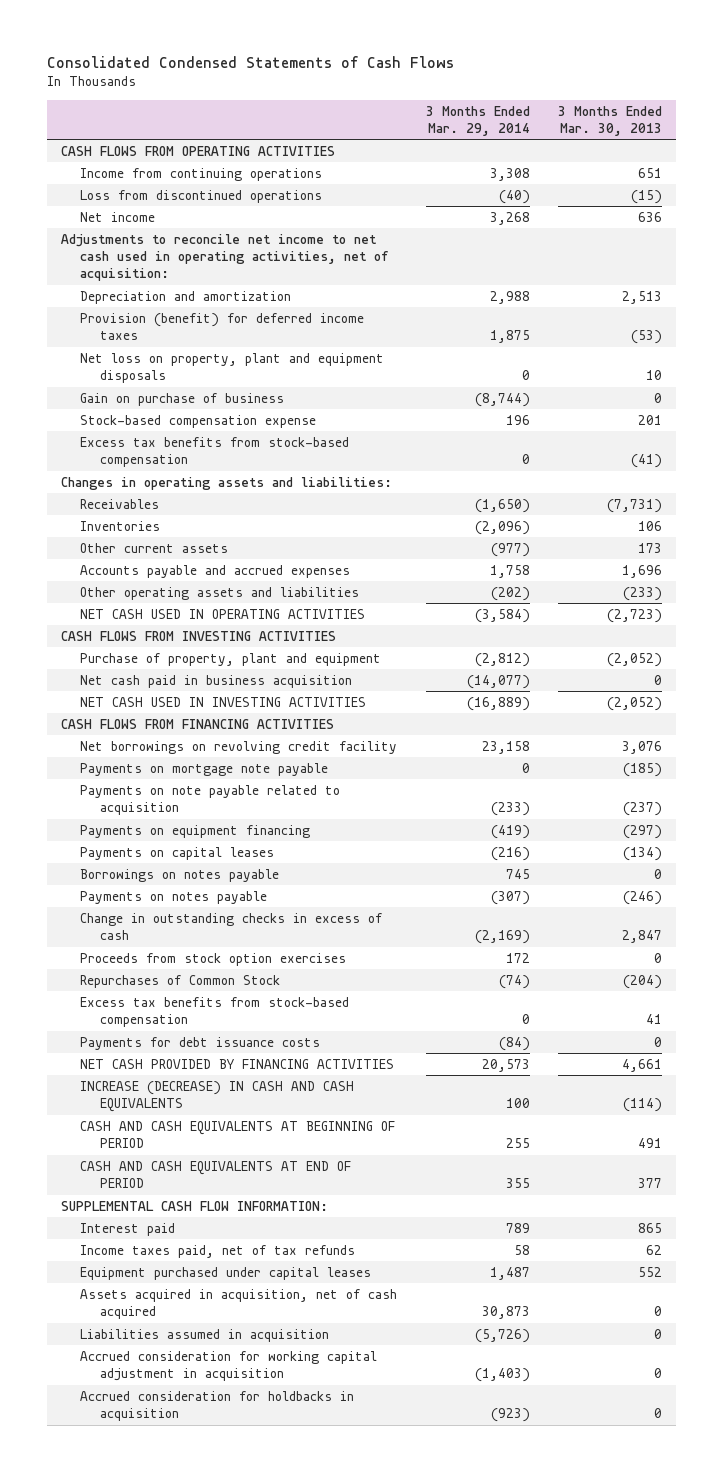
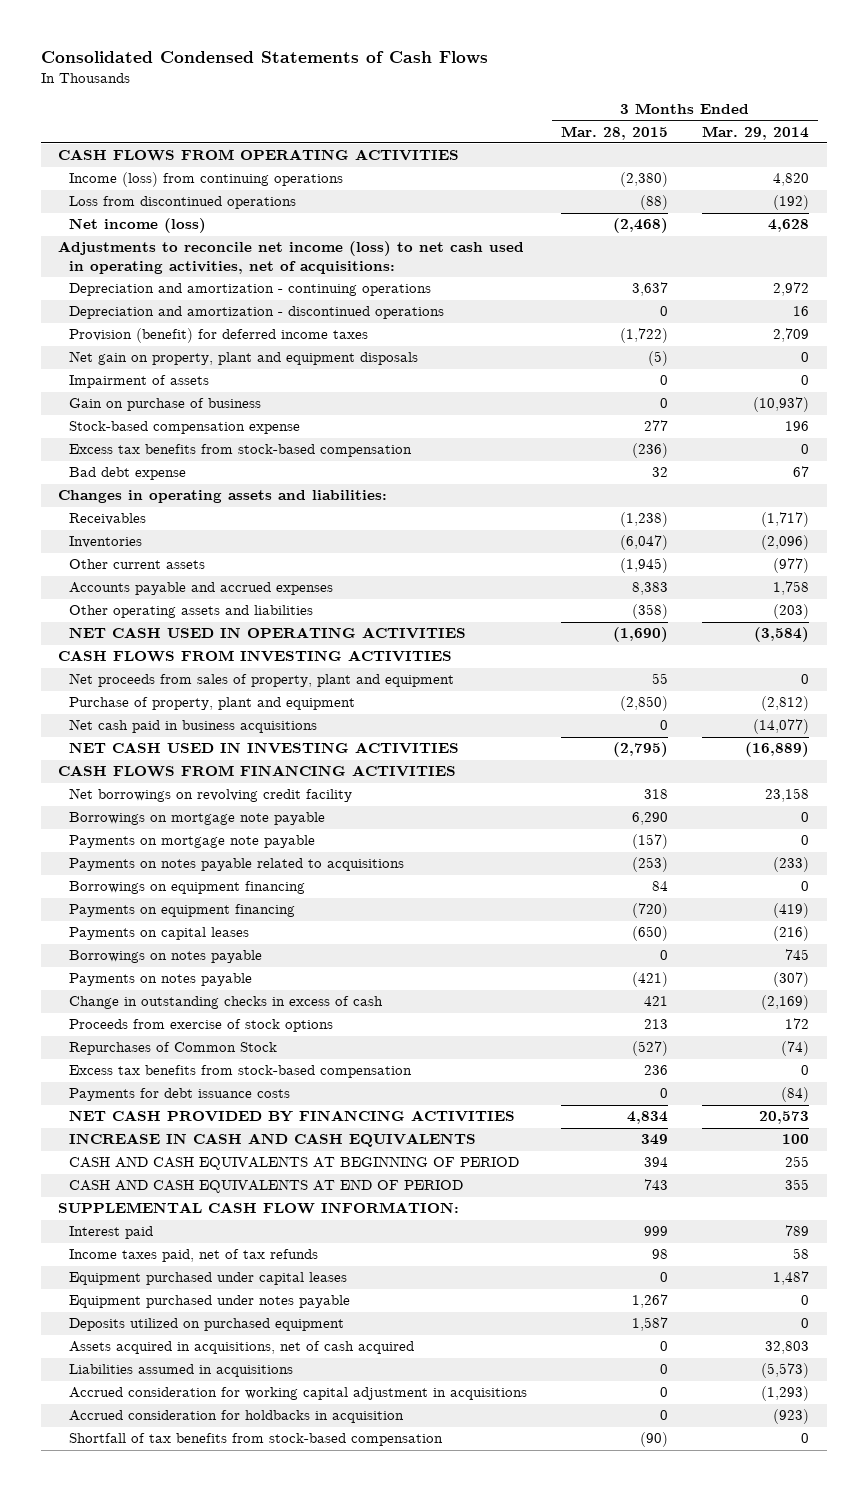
[558,105,663,136] 3 Months Ended Mar. 30, 2013 -> none
none -> [560,125,668,140] Mar. 28, 2015
[80,167,323,181] Income from continuing operations -> [68,172,343,188] Income (loss) from continuing operations
[489,167,530,181] 3,308 -> [773,173,810,187] 4,820
[498,189,530,204] (40) -> [773,195,810,211] (192)
[80,211,156,222] Net income -> [68,218,206,234] Net income (loss)
[489,211,530,225] 3,268 -> [768,219,810,233] 4,628
[61,233,389,282] Adjustments to reconcile net income to net cash used in operating activities, net of acquisition: -> [57,241,524,275] Adjustments to reconcile net income (loss) to net cash used in operating activities, net of acquisitions:
[80,290,292,304] Depreciation and amortization -> [68,283,431,297] Depreciation and amortization - continuing operations
[489,290,530,304] 2,988 -> [773,282,810,297] 2,972
none -> [68,306,444,320] Depreciation and amortization - discontinued operations
[489,329,530,343] 1,875 -> [773,328,810,343] 2,709
[80,352,385,383] Net loss on property, plant and equipment disposals -> [68,351,418,366] Net gain on property, plant and equipment disposals
none -> [68,375,209,389] Impairment of assets
[474,392,530,407] (8,744) -> [753,397,810,413] (10,937)
none -> [68,467,186,481] Bad debt expense
[474,498,530,513] (1,650) -> [761,512,810,528] (1,717)
[490,586,530,601] (202) -> [773,604,810,620] (203)
none -> [68,673,454,688] Net proceeds from sales of property, plant and equipment
[80,674,353,688] Net cash paid in business acquisition -> [68,719,317,734] Net cash paid in business acquisitions
none -> [68,812,325,826] Borrowings on mortgage note payable
[80,784,341,815] Payments on note payable related to acquisition -> [68,858,404,872] Payments on notes payable related to acquisitions
none -> [68,881,305,895] Borrowings on equipment financing
[80,952,347,966] Proceeds from stock option exercises -> [68,1019,333,1033] Proceeds from exercise of stock options
[80,1080,355,1112] INCREASE (DECREASE) IN CASH AND CASH EQUIVALENTS -> [68,1133,476,1148] INCREASE IN CASH AND CASH EQUIVALENTS
none -> [68,1295,350,1309] Equipment purchased under notes payable
none -> [68,1318,344,1332] Deposits utilized on purchased equipment
[80,1288,398,1319] Assets acquired in acquisition, net of cash acquired -> [68,1341,414,1355] Assets acquired in acquisitions, net of cash acquired
[481,1305,530,1319] 30,873 -> [765,1341,810,1355] 32,803
[80,1328,330,1342] Liabilities assumed in acquisition -> [68,1364,293,1378] Liabilities assumed in acquisitions
[474,1328,530,1343] (5,726) -> [761,1363,810,1379] (5,573)
[80,1350,378,1381] Accrued consideration for working capital adjustment in acquisition -> [68,1387,527,1401] Accrued consideration for working capital adjustment in acquisitions
[474,1367,530,1382] (1,403) -> [761,1386,810,1402] (1,293)
none -> [68,1433,443,1447] Shortfall of tax benefits from stock-based compensation

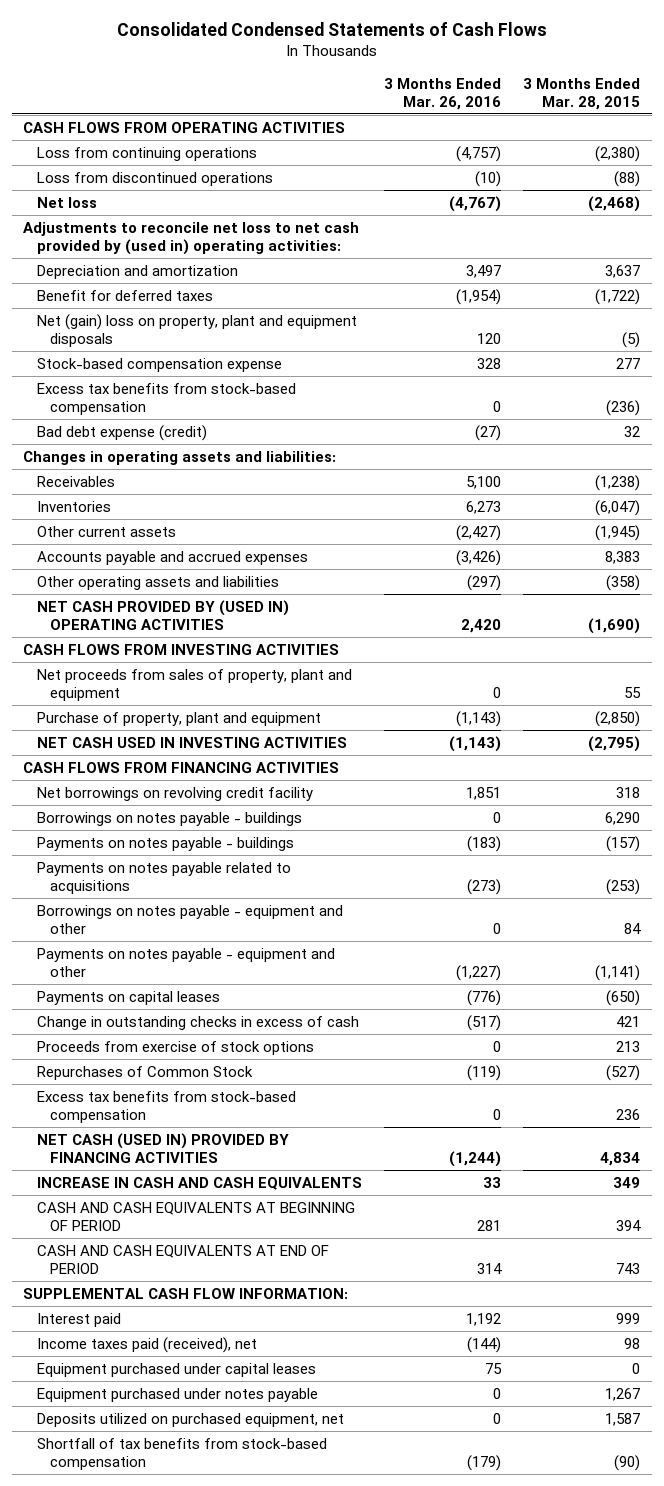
[702,125,810,140] Mar. 29, 2014 -> none
none -> [384,78,502,110] 3 Months Ended Mar. 26, 2016
[68,172,343,188] Income (loss) from continuing operations -> [36,146,257,161] Loss from continuing operations
[68,306,444,320] Depreciation and amortization - discontinued operations -> none
[68,375,209,389] Impairment of assets -> none
[68,398,261,412] Gain on purchase of business -> none
[68,218,206,234] Net income (loss) -> [36,196,97,208] Net loss
[57,241,524,275] Adjustments to reconcile net income (loss) to net cash used in operating activities, net of acquisitions: -> [23,221,360,255] Adjustments to reconcile net loss to net cash provided by (used in) operating activities:
[68,283,431,297] Depreciation and amortization - continuing operations -> [36,264,238,279] Depreciation and amortization
[68,328,368,344] Provision (benefit) for deferred income taxes -> [36,289,213,301] Benefit for deferred taxes
[68,351,418,366] Net gain on property, plant and equipment disposals -> [36,313,357,347] Net (gain) loss on property, plant and equipment disposals
[68,467,186,481] Bad debt expense -> [36,424,207,441] Bad debt expense (credit)
[68,627,466,640] NET CASH USED IN OPERATING ACTIVITIES -> [36,599,289,630] NET CASH PROVIDED BY (USED IN) OPERATING ACTIVITIES
[68,719,317,734] Net cash paid in business acquisitions -> none
[68,812,325,826] Borrowings on mortgage note payable -> [36,811,302,826] Borrowings on notes payable - buildings
[68,835,315,849] Payments on mortgage note payable -> [36,836,294,851] Payments on notes payable - buildings
[68,881,305,895] Borrowings on equipment financing -> [36,904,343,934] Borrowings on notes payable - equipment and other
[68,904,295,918] Payments on equipment financing -> [36,947,335,977] Payments on notes payable - equipment and other
[631,903,668,919] (720) -> [595,964,641,981] (1,141)
[68,950,262,964] Borrowings on notes payable -> none
[68,973,252,987] Payments on notes payable -> none
[68,1088,290,1102] Payments for debt issuance costs -> none
[68,1110,515,1123] NET CASH PROVIDED BY FINANCING ACTIVITIES -> [36,1132,289,1163] NET CASH (USED IN) PROVIDED BY FINANCING ACTIVITIES
[68,1249,318,1263] Income taxes paid, net of tax refunds -> [36,1336,257,1353] Income taxes paid (received), net
[68,1341,414,1355] Assets acquired in acquisitions, net of cash acquired -> none
[68,1364,293,1378] Liabilities assumed in acquisitions -> none
[68,1387,527,1401] Accrued consideration for working capital adjustment in acquisitions -> none
[68,1410,404,1424] Accrued consideration for holdbacks in acquisition -> none
[68,1318,344,1332] Deposits utilized on purchased equipment -> [36,1412,344,1427] Deposits utilized on purchased equipment, net

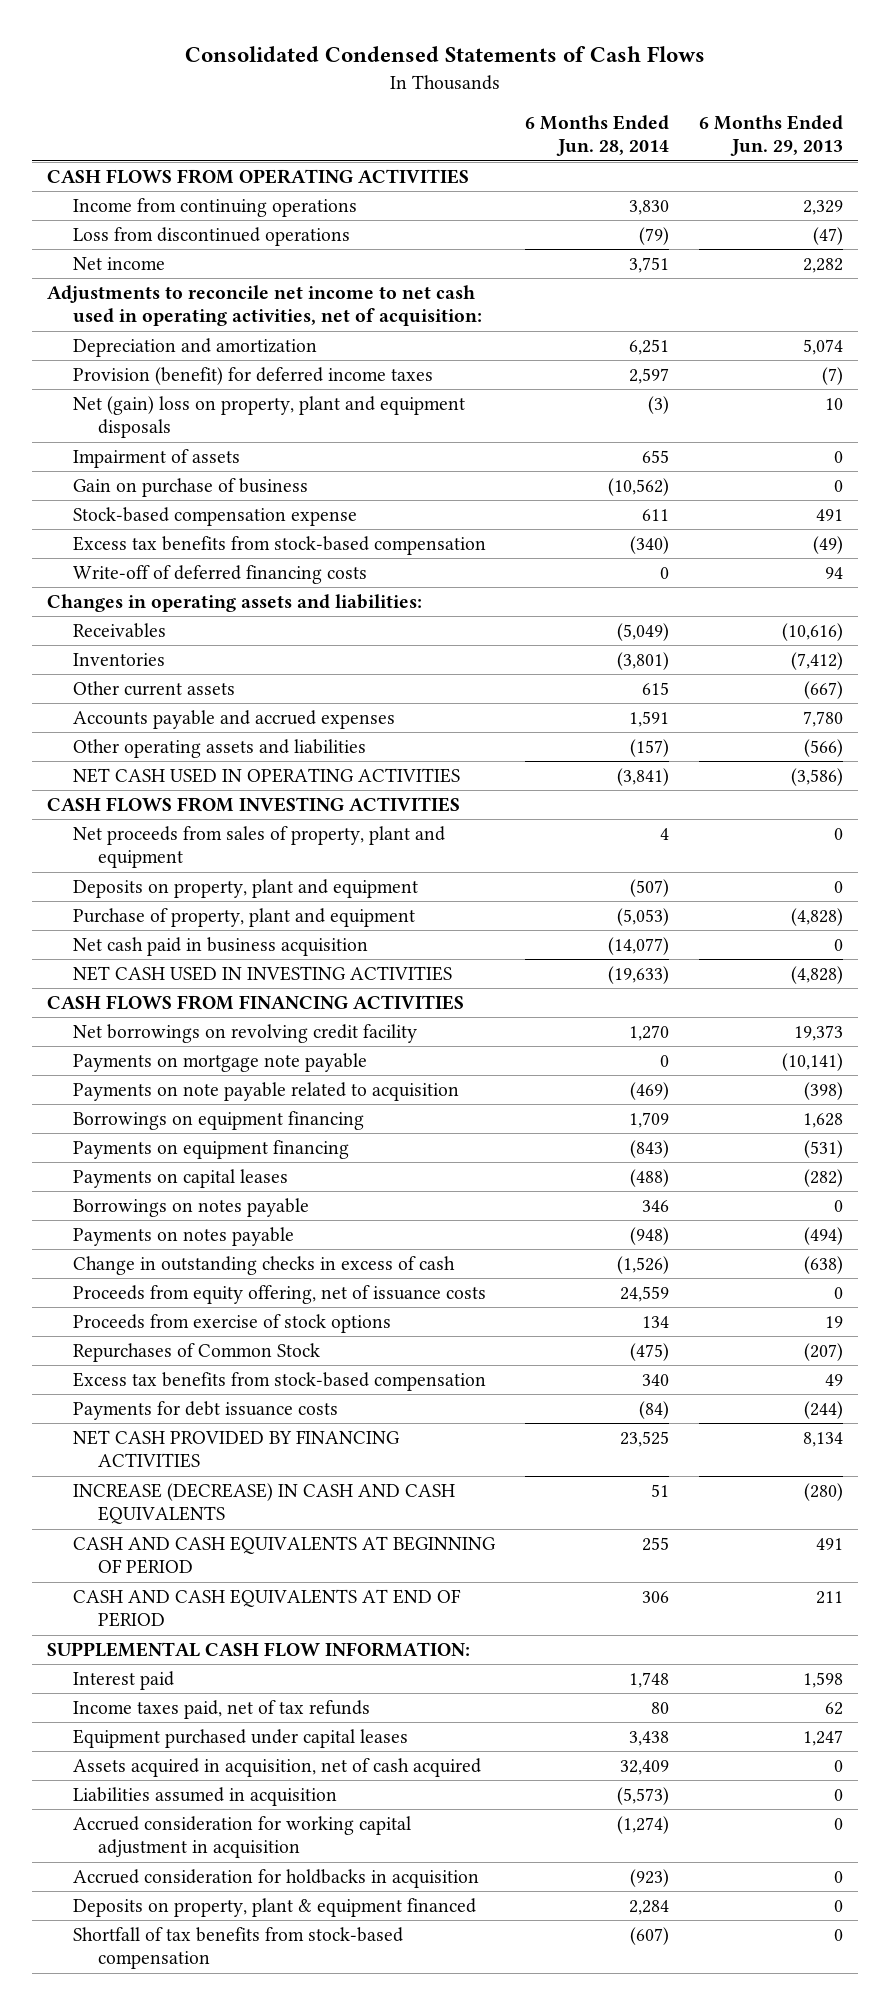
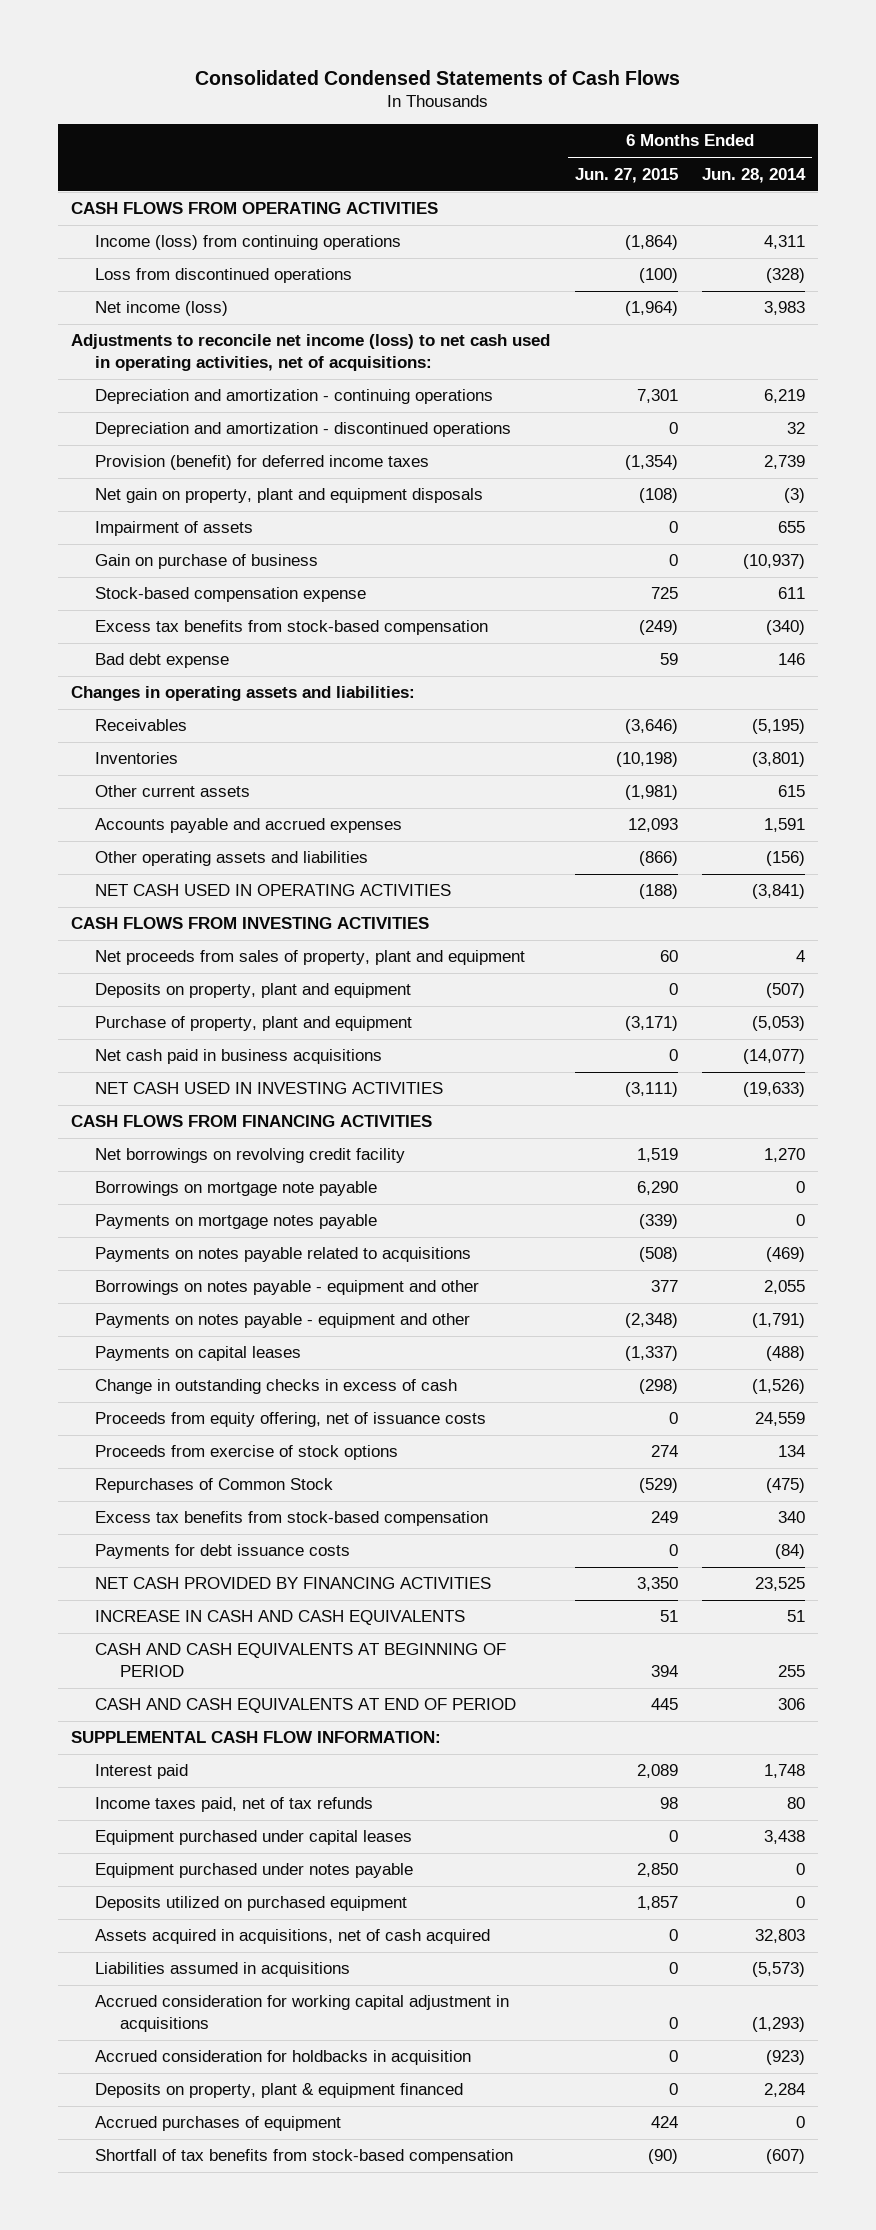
[699,115,844,157] 6 Months Ended Jun. 29, 2013 -> none
none -> [574,167,678,183] Jun. 27, 2015
[72,197,357,217] Income from continuing operations -> [95,235,402,251] Income (loss) from continuing operations
[628,199,669,215] 3,830 -> [764,235,806,250] 4,311
[638,226,669,245] (79) -> [766,268,806,284] (328)
[72,256,165,270] Net income -> [95,301,229,317] Net income (loss)
[628,256,669,273] 3,751 -> [764,301,806,316] 3,983
[46,284,482,327] Adjustments to reconcile net income to net cash used in operating activities, net of acquisition: -> [70,334,550,371] Adjustments to reconcile net income (loss) to net cash used in operating activities, net of acquisitions:
[72,337,317,357] Depreciation and amortization -> [95,389,494,405] Depreciation and amortization - continuing operations
[628,338,669,355] 6,251 -> [764,389,806,404] 6,219
none -> [95,422,512,438] Depreciation and amortization - discontinued operations
[628,367,669,384] 2,597 -> [764,455,806,470] 2,739
[72,395,465,439] Net (gain) loss on property, plant and equipment disposals -> [95,488,484,504] Net gain on property, plant and equipment disposals
[607,477,669,496] (10,562) -> [743,554,806,570] (10,937)
[72,564,367,584] Write-off of deferred financing costs -> none
none -> [95,653,230,669] Bad debt expense
[616,622,669,641] (5,049) -> [752,719,806,735] (5,195)
[629,738,669,757] (157) -> [766,851,806,867] (156)
[72,936,368,956] Net cash paid in business acquisition -> [95,1049,383,1065] Net cash paid in business acquisitions
none -> [95,1181,378,1197] Borrowings on mortgage note payable
[72,1052,367,1072] Payments on mortgage note payable -> [95,1214,378,1230] Payments on mortgage notes payable
[72,1081,459,1101] Payments on note payable related to acquisition -> [95,1247,472,1263] Payments on notes payable related to acquisitions
[72,1110,364,1130] Borrowings on equipment financing -> [95,1280,480,1296] Borrowings on notes payable - equipment and other
[628,1111,669,1128] 1,709 -> [764,1280,806,1295] 2,055
[72,1139,349,1159] Payments on equipment financing -> [95,1313,471,1329] Payments on notes payable - equipment and other
[629,1139,669,1158] (843) -> [752,1313,806,1329] (1,791)
[72,1197,309,1217] Borrowings on notes payable -> none
[72,1226,294,1246] Payments on notes payable -> none
[72,1482,455,1525] INCREASE (DECREASE) IN CASH AND CASH EQUIVALENTS -> [95,1610,466,1626] INCREASE IN CASH AND CASH EQUIVALENTS
none -> [95,1863,414,1879] Equipment purchased under notes payable
none -> [95,1896,408,1912] Deposits utilized on purchased equipment
[72,1757,481,1777] Assets acquired in acquisition, net of cash acquired -> [95,1929,491,1945] Assets acquired in acquisitions, net of cash acquired
[619,1759,669,1775] 32,409 -> [755,1929,806,1944] 32,803
[72,1786,337,1806] Liabilities assumed in acquisition -> [95,1962,351,1978] Liabilities assumed in acquisitions
[72,1815,411,1859] Accrued consideration for working capital adjustment in acquisition -> [95,1995,510,2032] Accrued consideration for working capital adjustment in acquisitions
[616,1815,669,1834] (1,274) -> [752,2016,806,2032] (1,293)
none -> [95,2116,342,2132] Accrued purchases of equipment

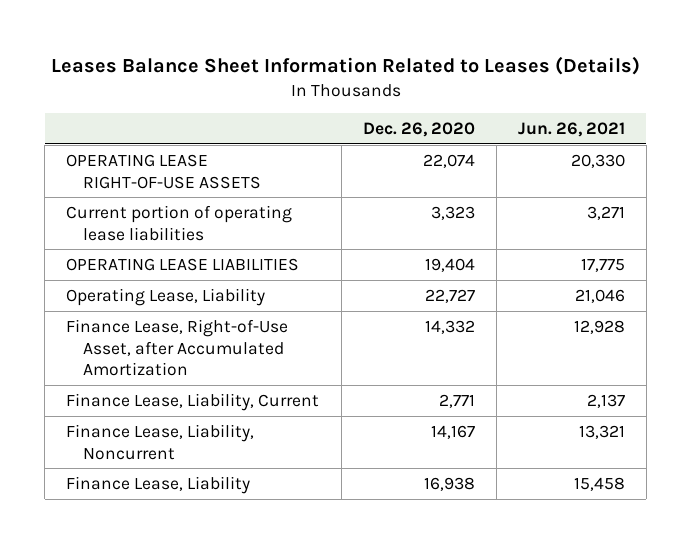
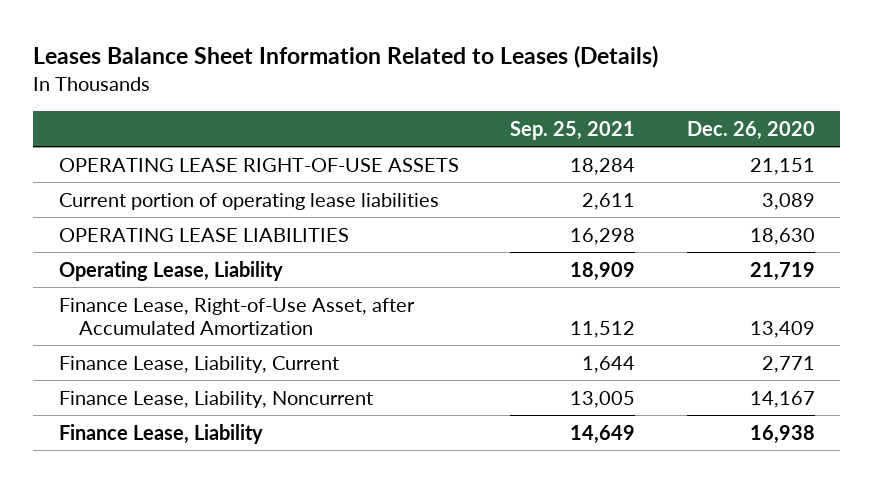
[517,121,625,137] Jun. 26, 2021 -> none
none -> [510,121,636,141] Sep. 25, 2021
[422,153,475,168] 22,074 -> [749,157,815,175] 21,151
[430,205,475,220] 3,323 -> [761,192,815,210] 3,089
[424,257,475,272] 19,404 -> [749,227,815,245] 18,630
[424,288,475,303] 22,727 -> [749,261,815,281] 21,719
[424,319,475,334] 14,332 -> [749,320,815,338] 13,409

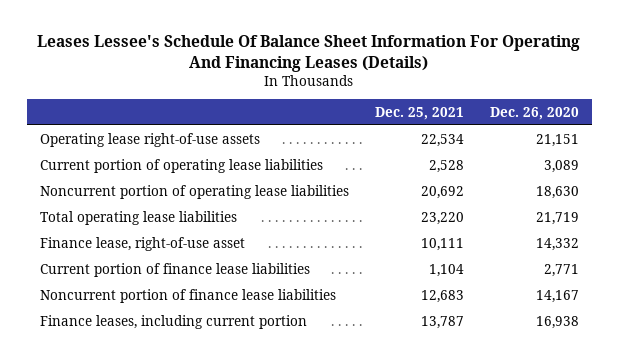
[33,45,659,69] Leases Balance Sheet Information Related to Leases (Details) -> [37,35,581,72] Leases Lessee's Schedule Of Balance Sheet Information For Operating And Financing Leases (Details)
[510,121,636,141] Sep. 25, 2021 -> none
none -> [374,106,464,120] Dec. 25, 2021
[58,157,459,172] OPERATING LEASE RIGHT-OF-USE ASSETS -> [39,132,260,147] Operating lease right-of-use assets
[58,227,349,242] OPERATING LEASE LIABILITIES -> [39,184,349,199] Noncurrent portion of operating lease liabilities
[58,260,283,281] Operating Lease, Liability -> [39,210,237,225] Total operating lease liabilities
[58,297,415,335] Finance Lease, Right-of-Use Asset, after Accumulated Amortization -> [39,236,245,251] Finance lease, right-of-use asset
[749,320,815,338] 13,409 -> [536,237,580,251] 14,332
[58,355,339,373] Finance Lease, Liability, Current -> [39,262,310,277] Current portion of finance lease liabilities
[58,390,373,408] Finance Lease, Liability, Noncurrent -> [39,288,336,303] Noncurrent portion of finance lease liabilities
[58,423,263,444] Finance Lease, Liability -> [39,314,307,329] Finance leases, including current portion

